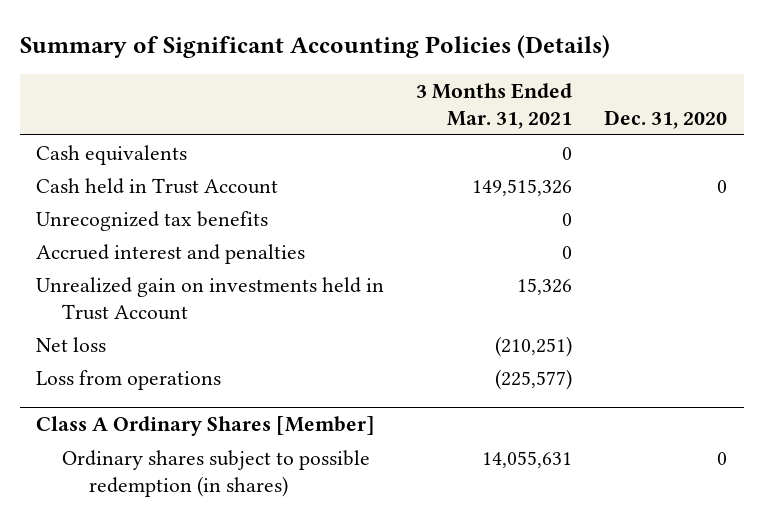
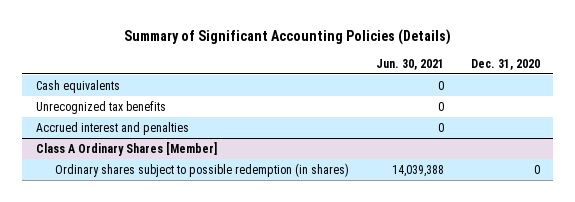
[416,82,573,130] 3 Months Ended Mar. 31, 2021 -> none
none -> [375,58,444,70] Jun. 30, 2021
[35,177,278,194] Cash held in Trust Account -> none
[35,276,384,320] Unrealized gain on investments held in Trust Account -> none
[35,336,106,352] Net loss -> none
[35,369,221,390] Loss from operations -> none

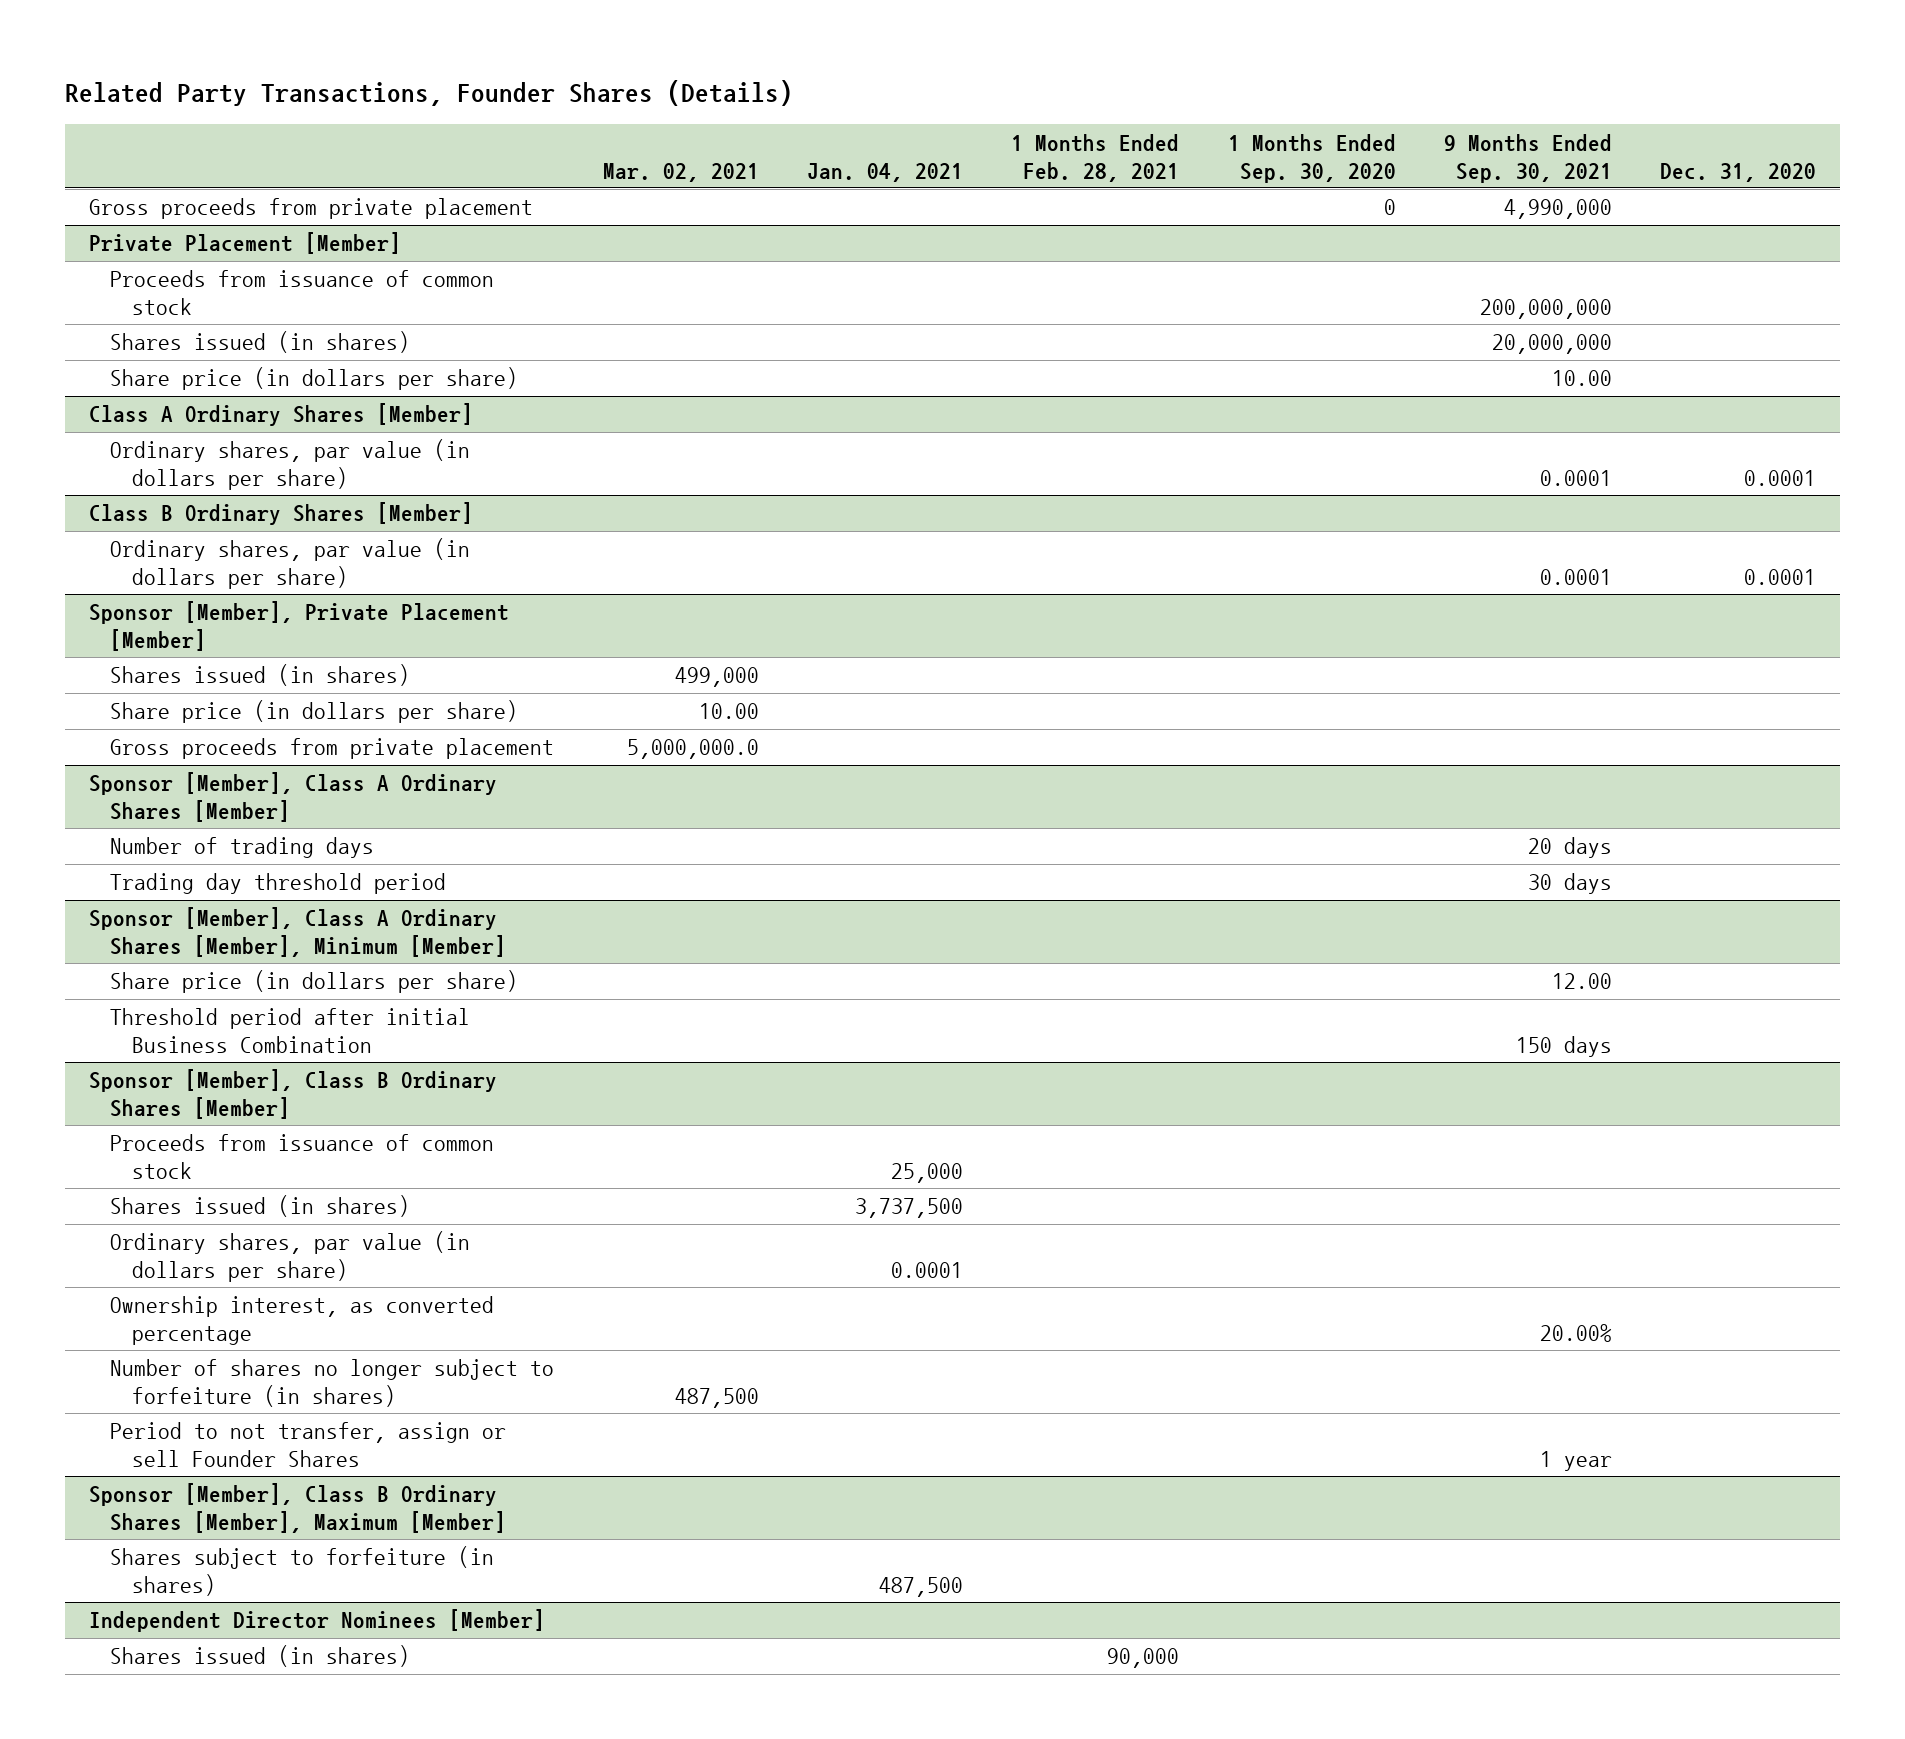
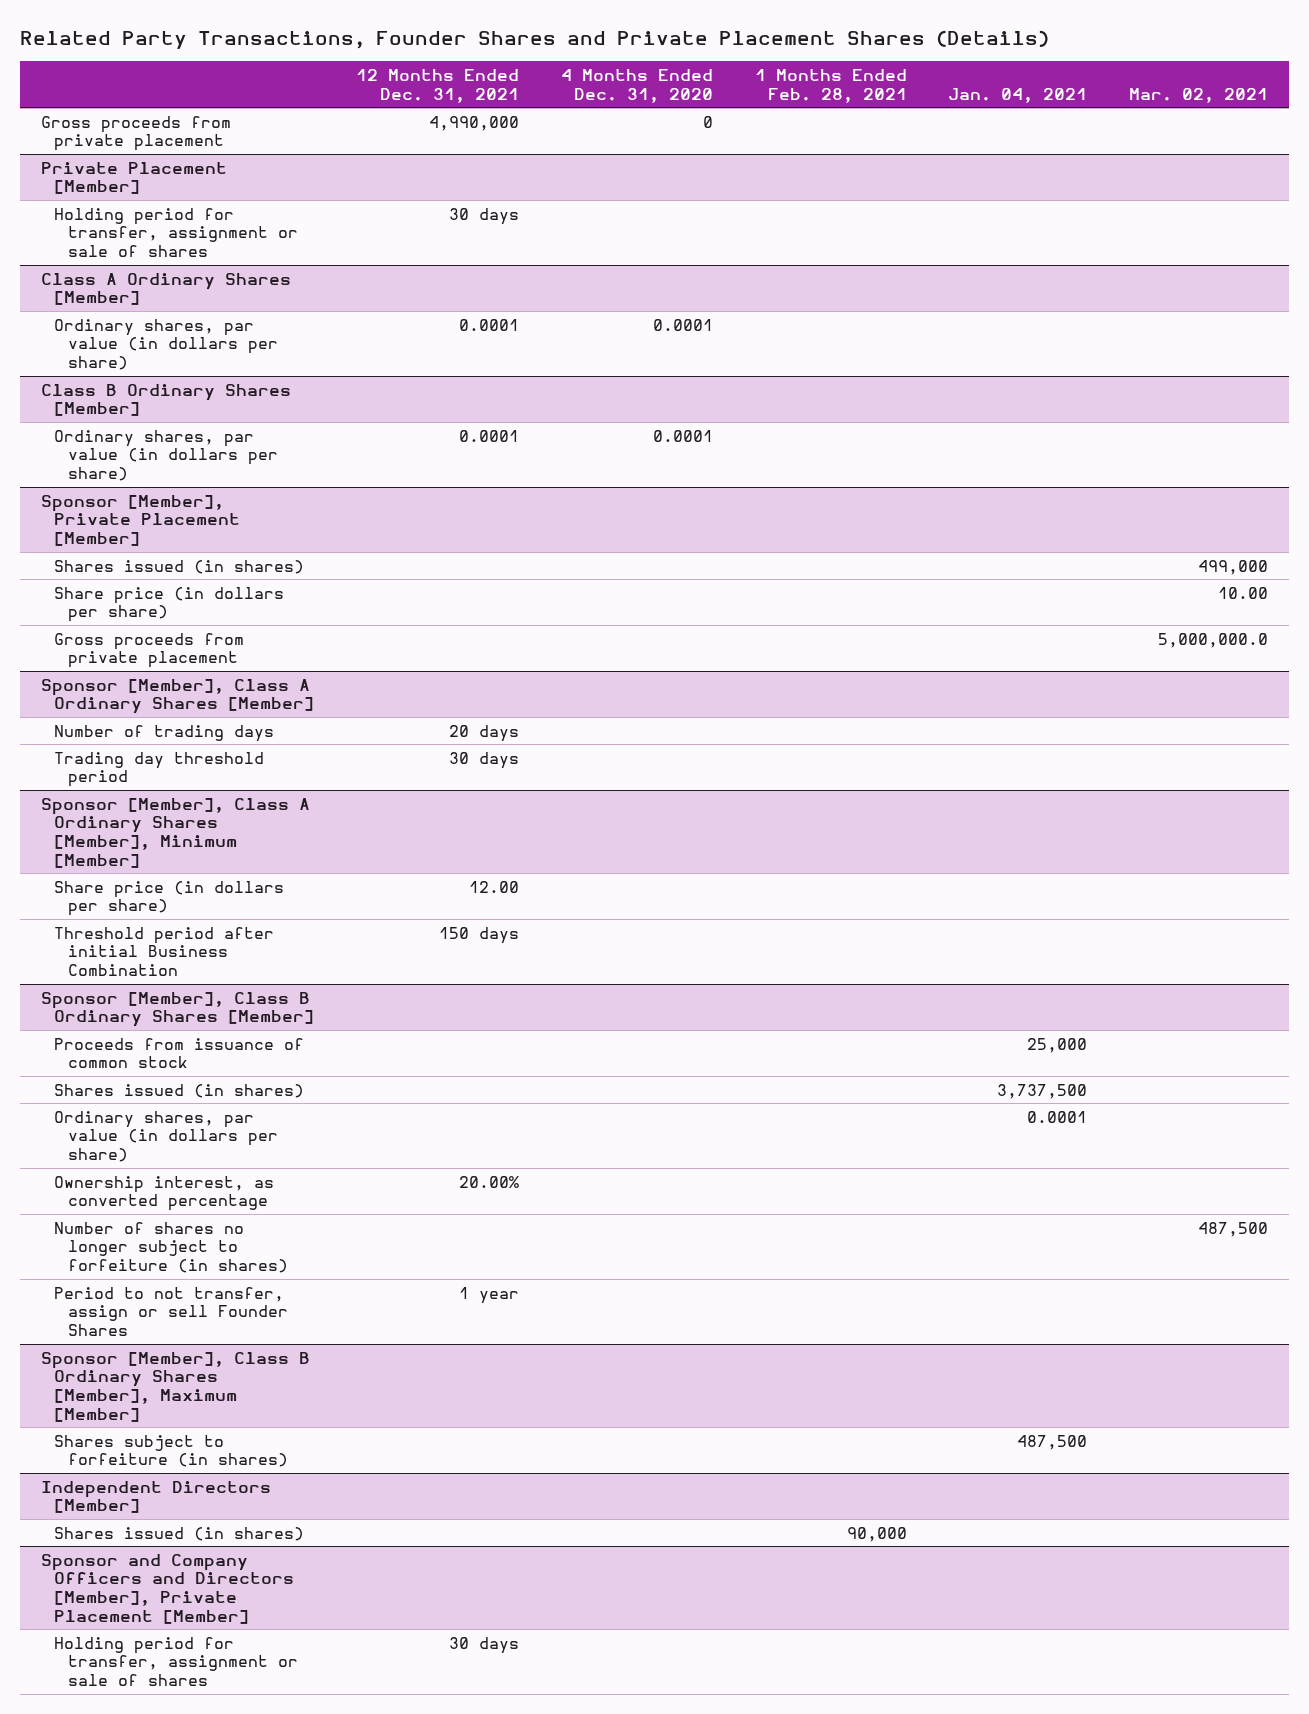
[65,80,794,107] Related Party Transactions, Founder Shares (Details) -> [20,30,1050,50] Related Party Transactions, Founder Shares and Private Placement Shares (Details)
[1227,133,1396,183] 1 Months Ended Sep. 30, 2020 -> none
[1443,133,1612,183] 9 Months Ended Sep. 30, 2021 -> none
[1660,162,1817,182] Dec. 31, 2020 -> none
none -> [356,68,520,103] 12 Months Ended Dec. 31, 2021
none -> [560,68,713,103] 4 Months Ended Dec. 31, 2020
[110,270,495,316] Proceeds from issuance of common stock -> none
[110,331,411,354] Shares issued (in shares) -> none
[110,367,519,391] Share price (in dollars per share) -> none
none -> [54,207,298,258] Holding period for transfer, assignment or sale of shares
[89,1609,546,1633] Independent Director Nominees [Member] -> [41,1480,272,1514] Independent Directors [Member]
none -> [41,1553,295,1625] Sponsor and Company Officers and Directors [Member], Private Placement [Member]
none -> [54,1636,298,1687] Holding period for transfer, assignment or sale of shares

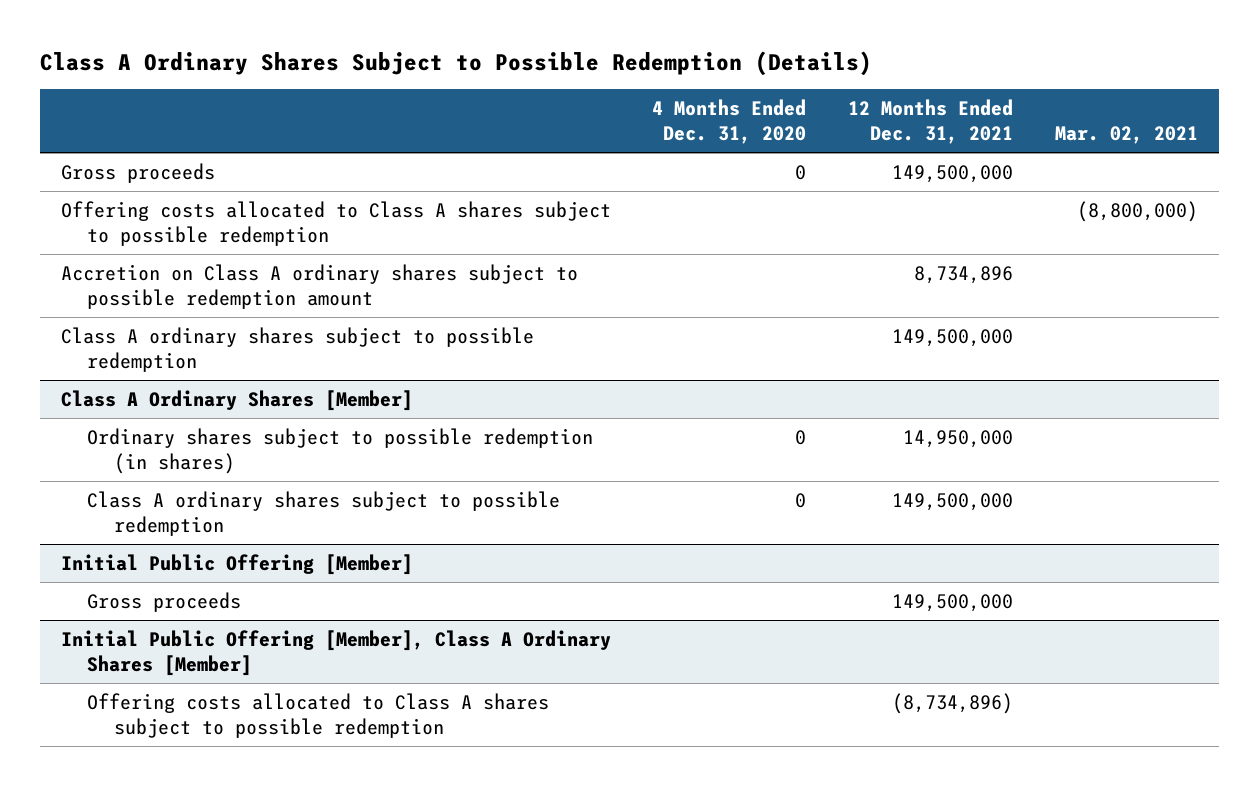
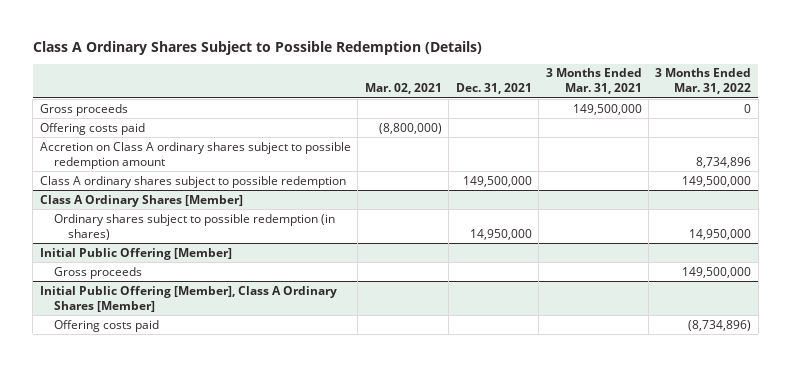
[652,99,807,144] 4 Months Ended Dec. 31, 2020 -> none
[848,99,1014,144] 12 Months Ended Dec. 31, 2021 -> none
none -> [455,83,532,95] Dec. 31, 2021
none -> [545,68,642,95] 3 Months Ended Mar. 31, 2021
none -> [655,68,752,95] 3 Months Ended Mar. 31, 2022
[60,200,611,246] Offering costs allocated to Class A shares subject to possible redemption -> [39,122,145,135] Offering costs paid
[87,490,561,536] Class A ordinary shares subject to possible redemption -> none
[87,692,550,738] Offering costs allocated to Class A shares subject to possible redemption -> [54,319,160,332] Offering costs paid

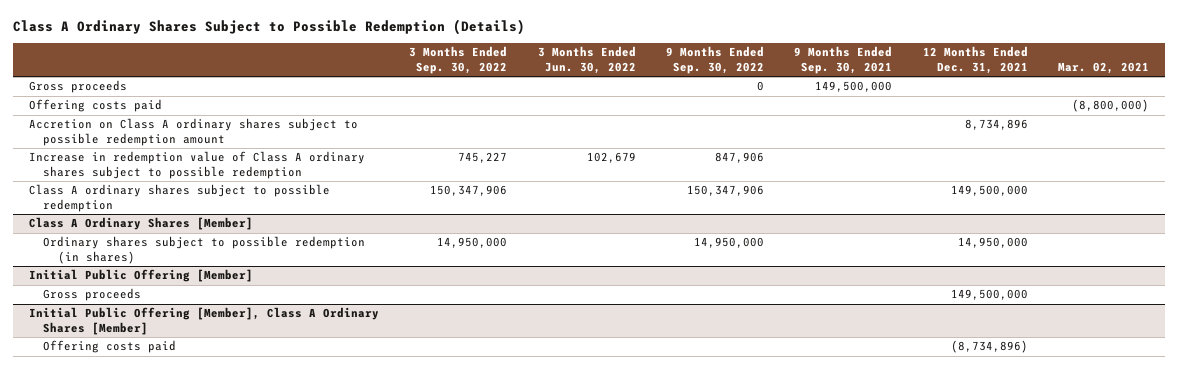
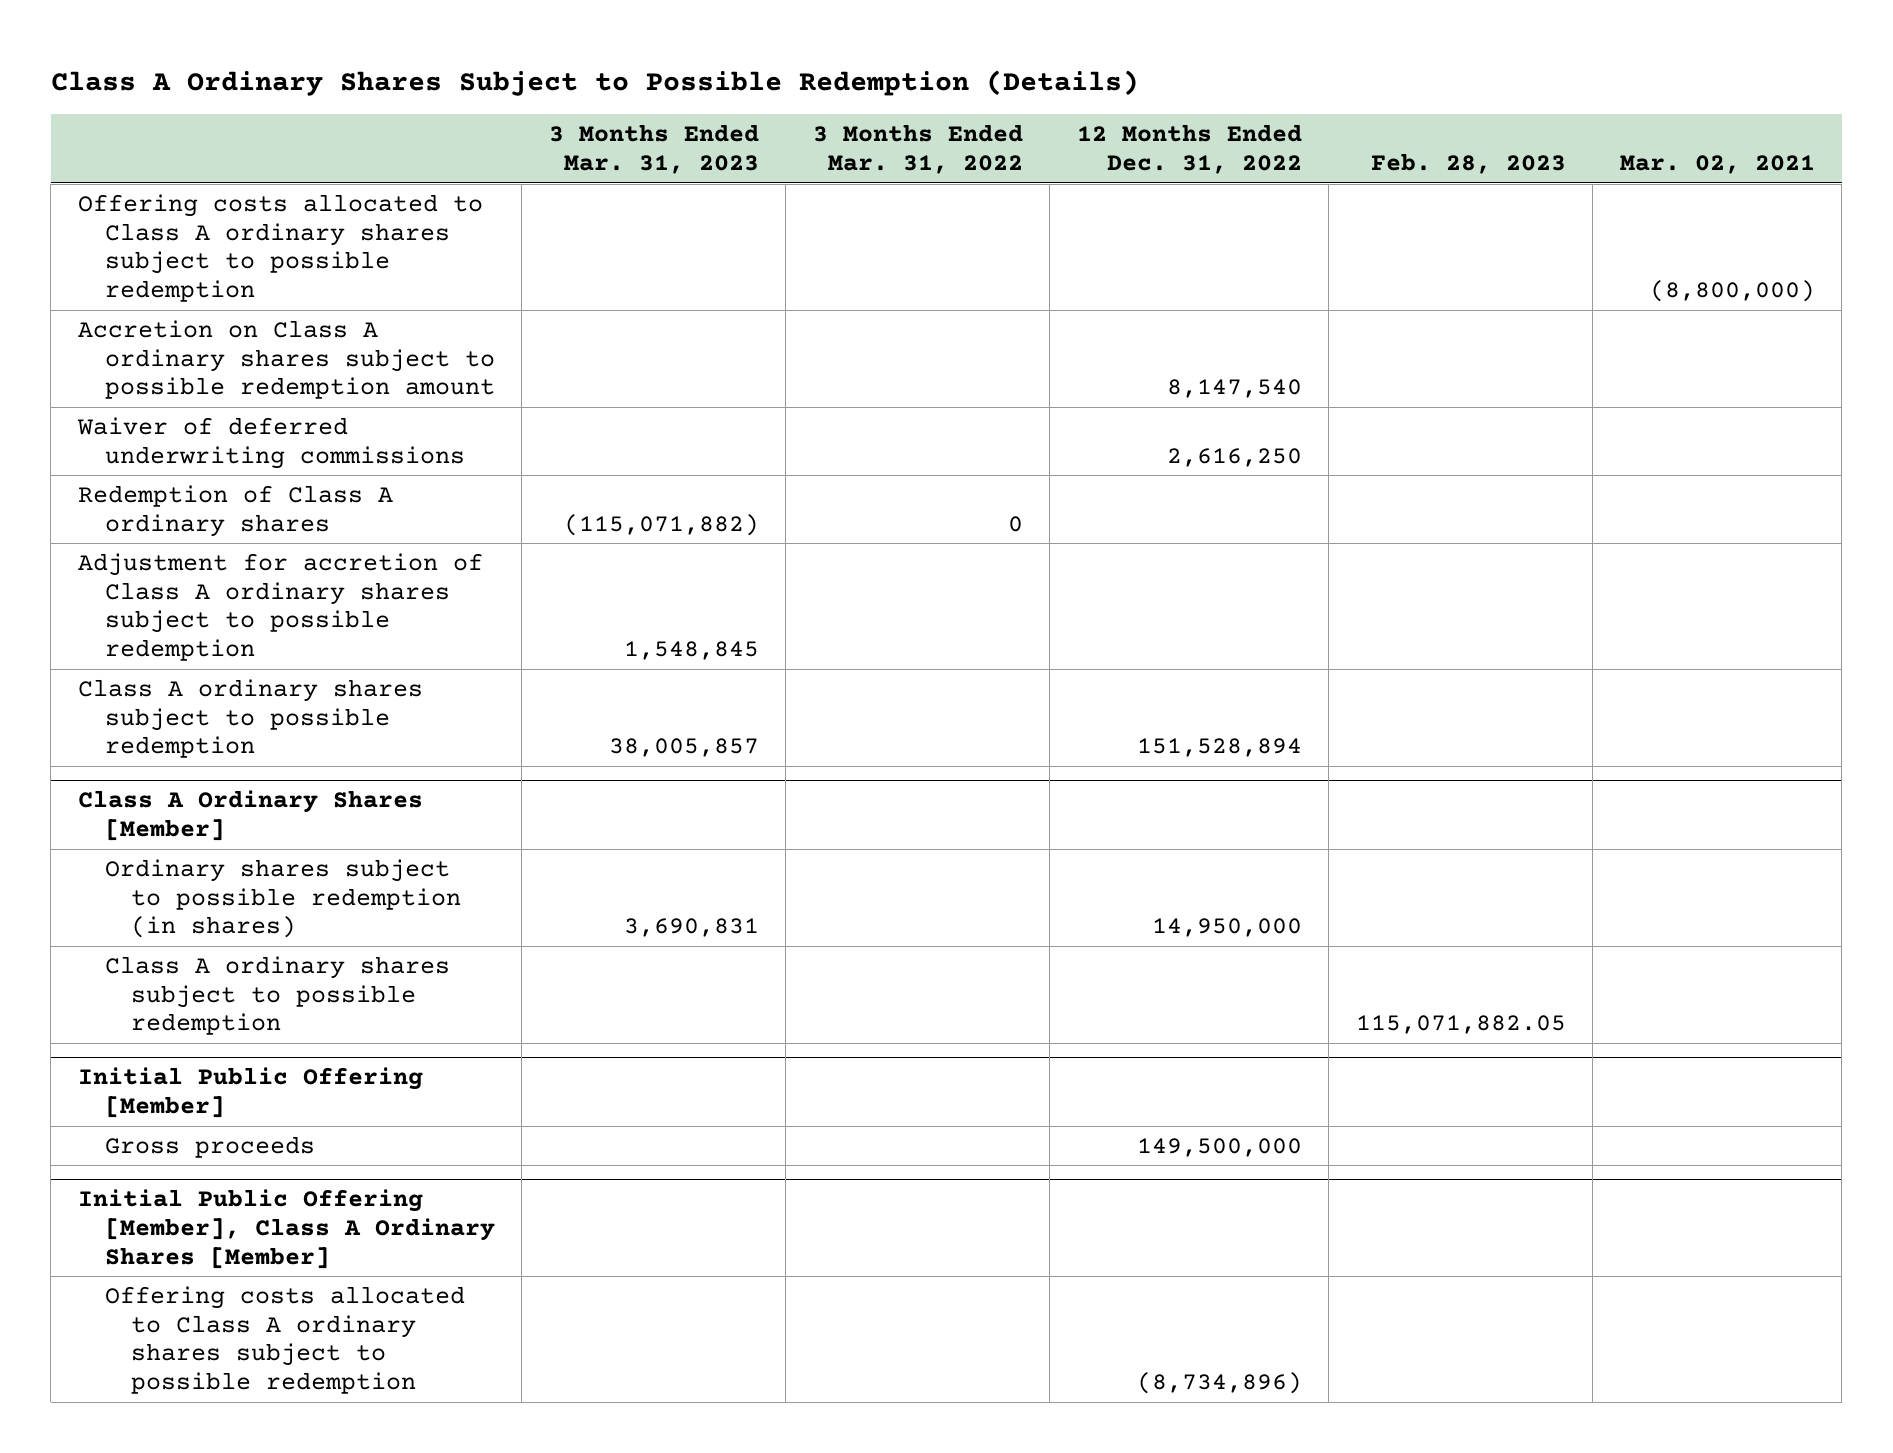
[409,46,508,74] 3 Months Ended Sep. 30, 2022 -> none
[537,46,636,74] 3 Months Ended Jun. 30, 2022 -> none
[666,46,765,74] 9 Months Ended Sep. 30, 2022 -> none
[794,46,893,74] 9 Months Ended Sep. 30, 2021 -> none
[922,46,1028,74] 12 Months Ended Dec. 31, 2021 -> none
none -> [548,124,759,175] 3 Months Ended Mar. 31, 2023
none -> [812,124,1023,175] 3 Months Ended Mar. 31, 2022
none -> [1076,124,1302,175] 12 Months Ended Dec. 31, 2022
none -> [1370,153,1566,175] Feb. 28, 2023
[28,80,127,94] Gross proceeds -> none
[28,99,162,113] Offering costs paid -> [77,193,483,303] Offering costs allocated to Class A ordinary shares subject to possible redemption
none -> [76,416,465,469] Waiver of deferred underwriting commissions
none -> [77,484,393,537] Redemption of Class A ordinary shares
[28,151,365,179] Increase in redemption value of Class A ordinary shares subject to possible redemption -> [77,552,483,662] Adjustment for accretion of Class A ordinary shares subject to possible redemption
none -> [104,955,450,1036] Class A ordinary shares subject to possible redemption
[43,340,177,354] Offering costs paid -> [104,1285,465,1395] Offering costs allocated to Class A ordinary shares subject to possible redemption

